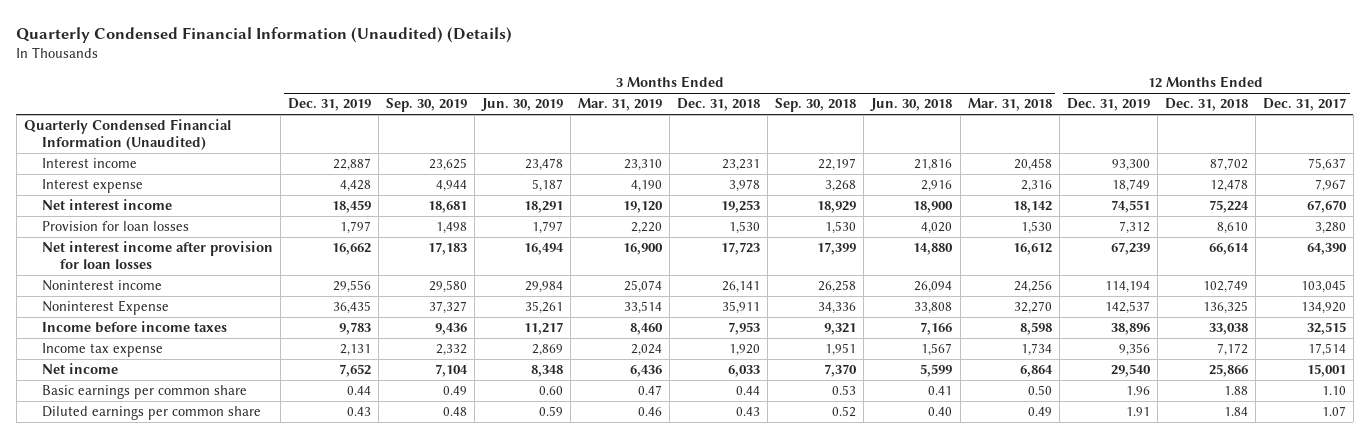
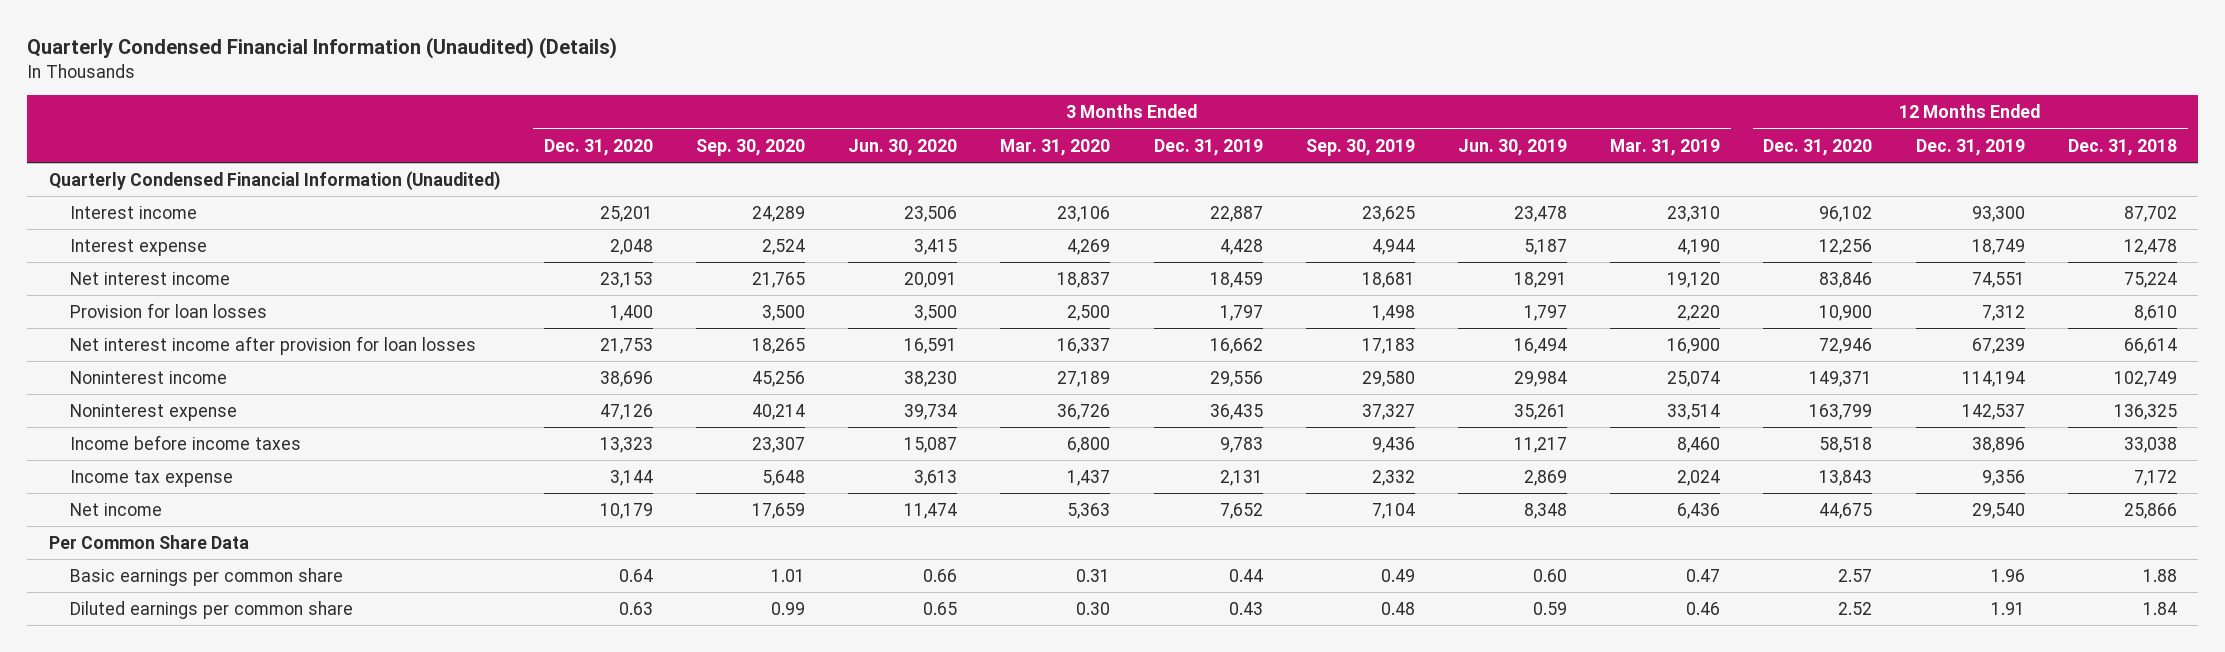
[677,98,761,112] Dec. 31, 2018 -> none
[775,98,857,113] Sep. 30, 2018 -> none
[870,98,953,112] Jun. 30, 2018 -> none
[967,98,1052,112] Mar. 31, 2018 -> none
[1262,98,1346,112] Dec. 31, 2017 -> none
none -> [543,138,653,156] Dec. 31, 2020
none -> [695,138,805,156] Sep. 30, 2020
none -> [848,138,958,156] Jun. 30, 2020
none -> [1000,138,1111,156] Mar. 31, 2020
none -> [1763,138,1873,156] Dec. 31, 2020
[42,300,170,316] Noninterest Expense -> [70,403,238,421] Noninterest expense
none -> [48,534,249,549] Per Common Share Data

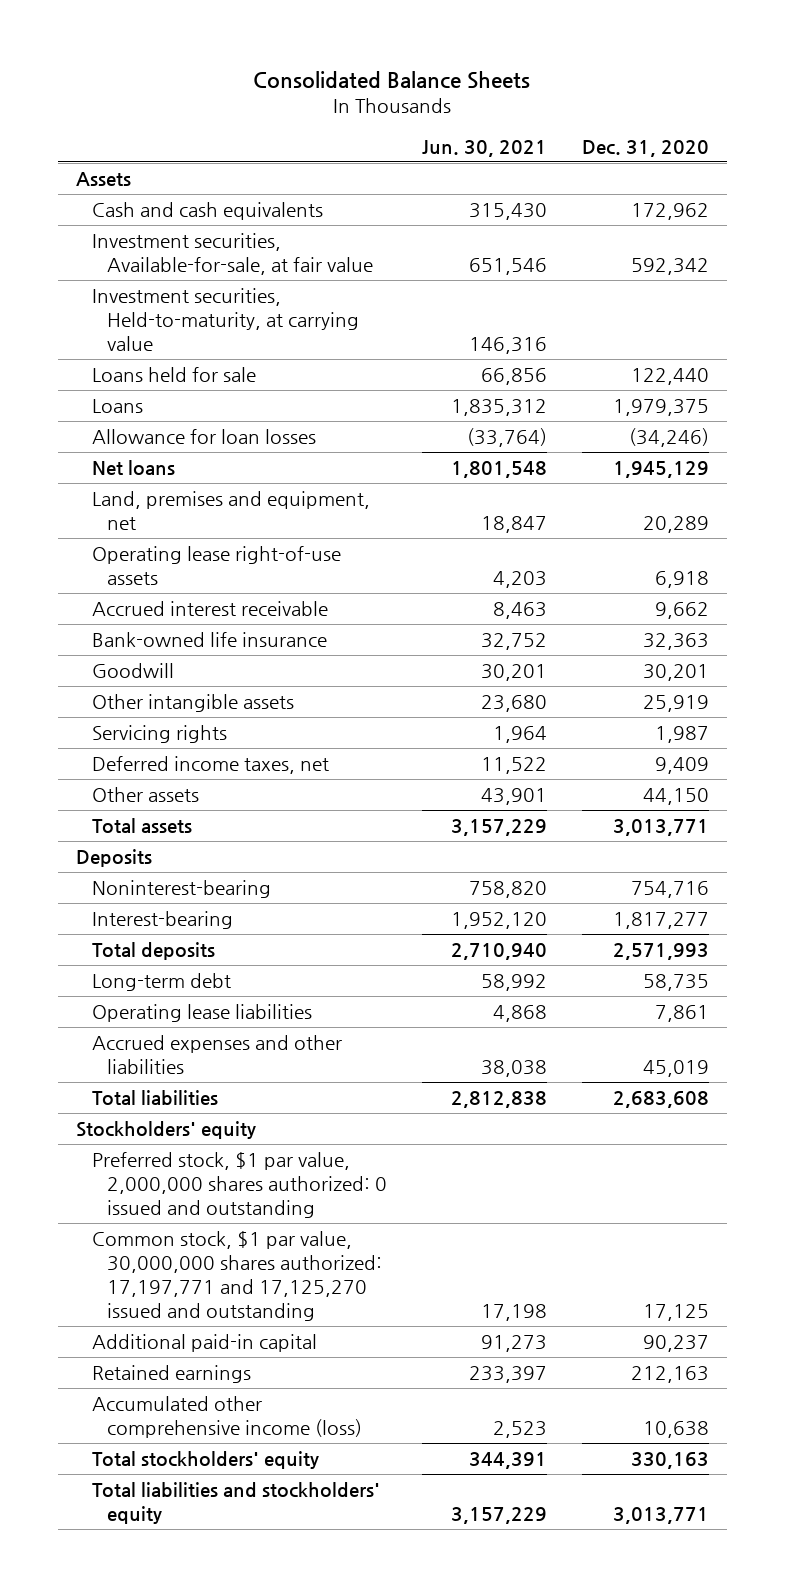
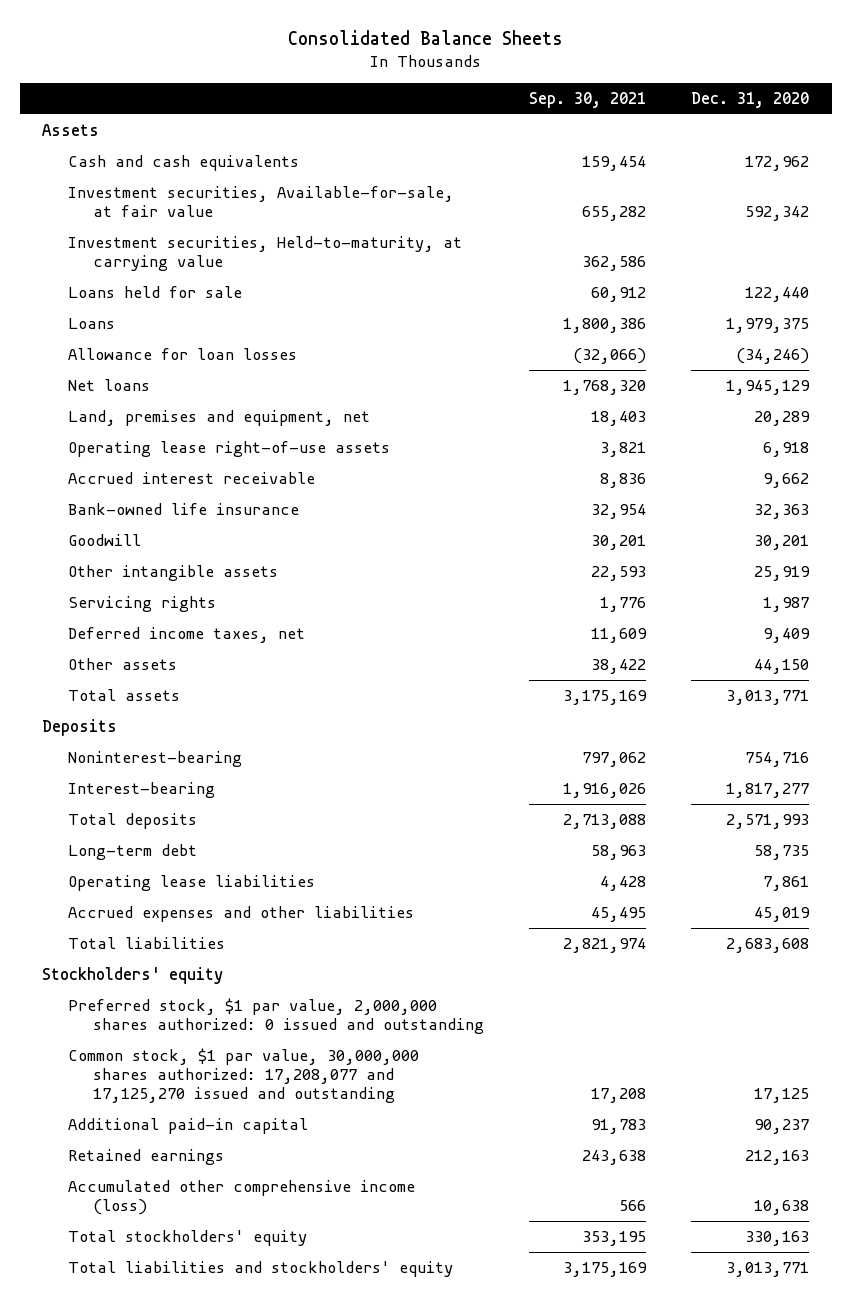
[422,139,548,157] Jun. 30, 2021 -> none
none -> [529,92,647,109] Sep. 30, 2021
[91,1231,383,1322] Common stock, $1 par value, 30,000,000 shares authorized: 17,197,771 and 17,125,270 issued and outstanding -> [67,1047,419,1104] Common stock, $1 par value, 30,000,000 shares authorized: 17,208,077 and 17,125,270 issued and outstanding

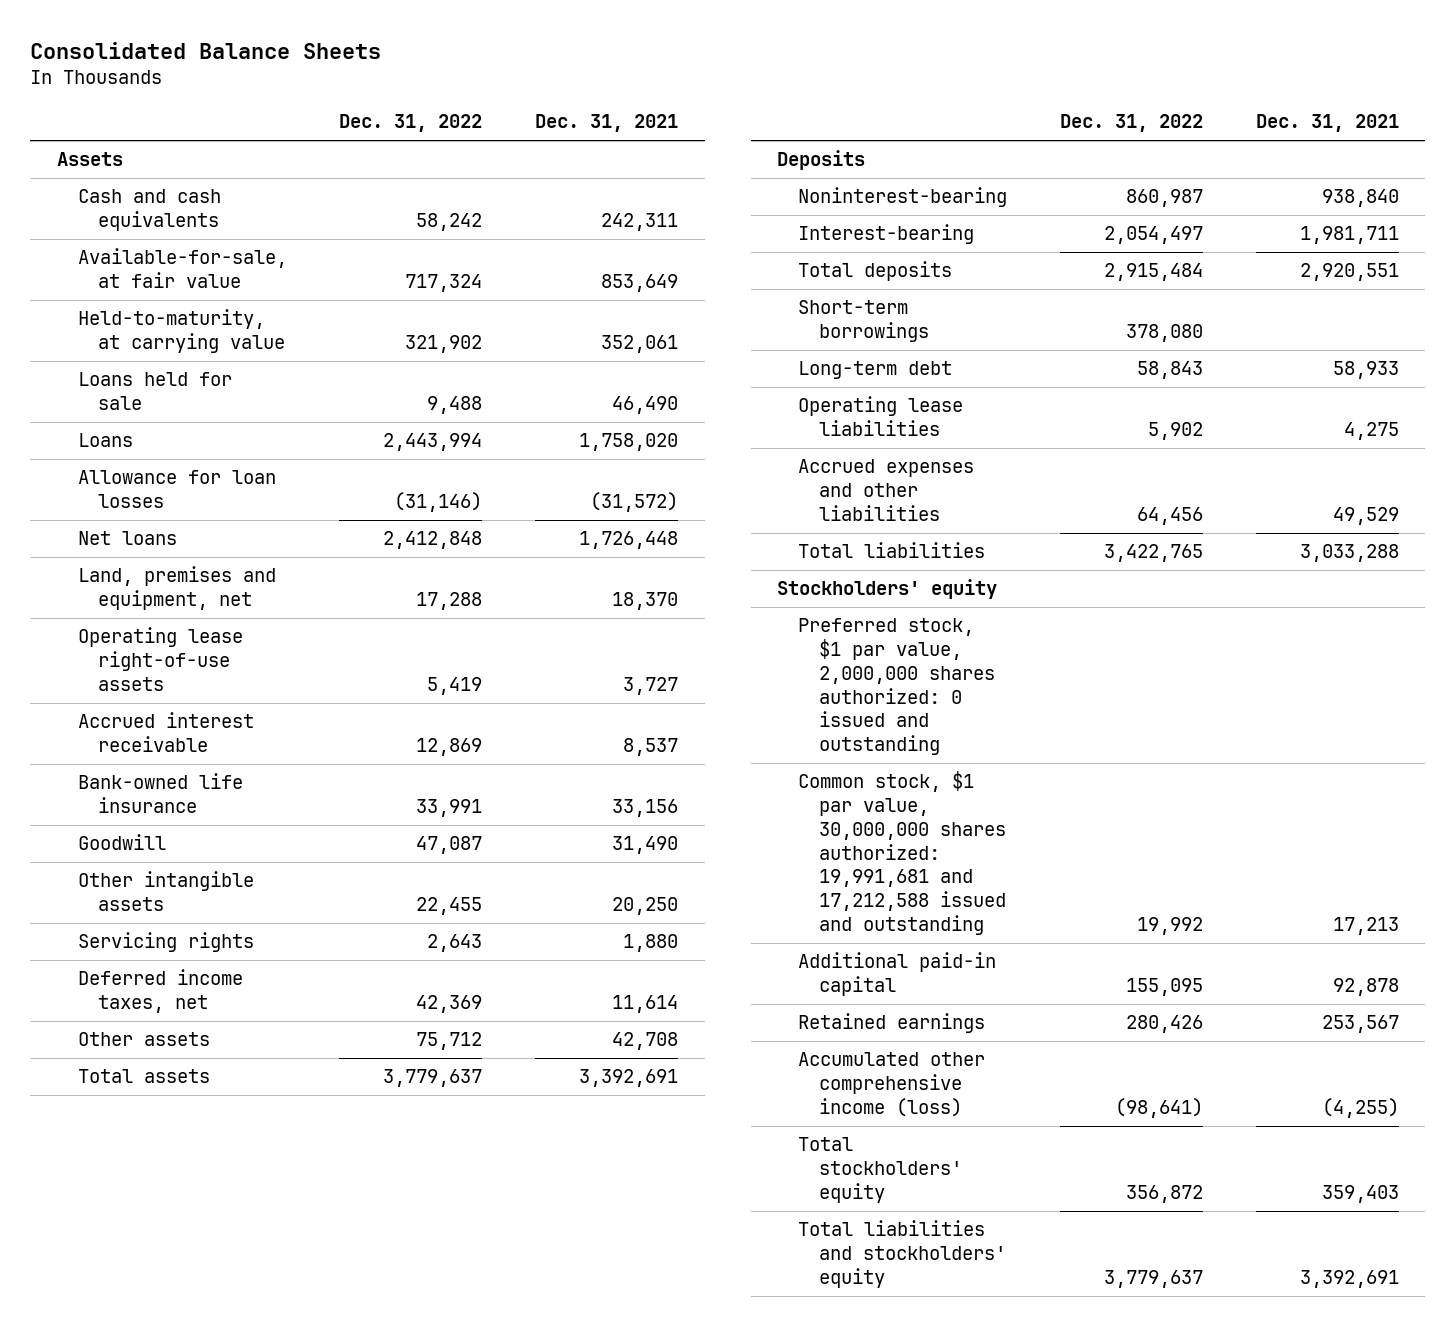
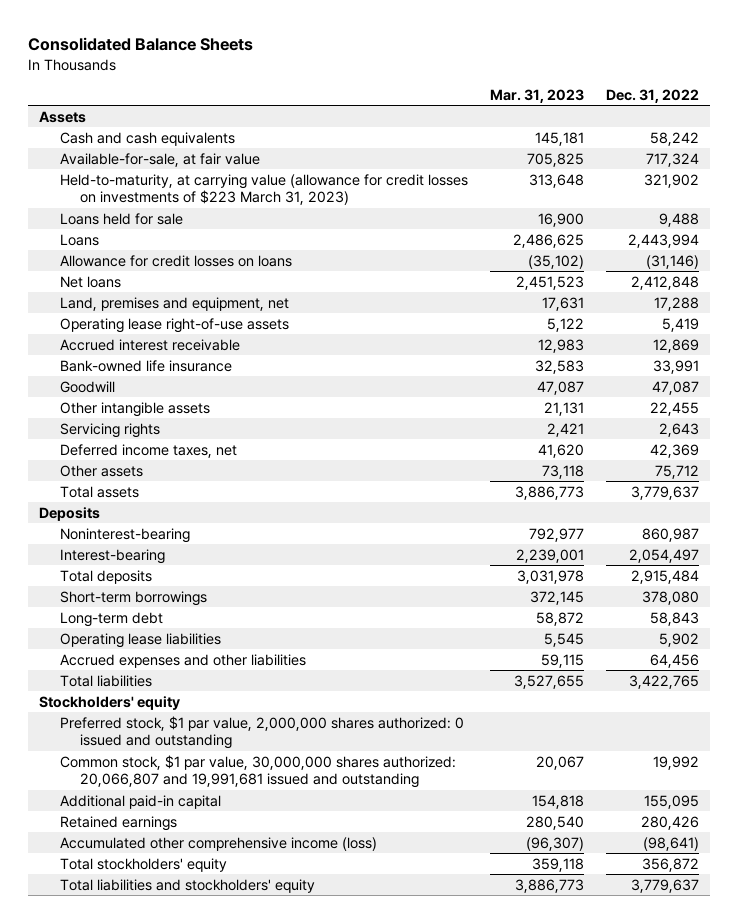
[535,114,679,133] Dec. 31, 2021 -> none
none -> [489,88,584,103] Mar. 31, 2023
[77,309,286,354] Held-to-maturity, at carrying value -> [59,173,468,206] Held-to-maturity, at carrying value (allowance for credit losses on investments of $223 March 31, 2023)
[77,470,276,509] Allowance for loan losses -> [59,254,292,267] Allowance for credit losses on loans
[798,771,1006,935] Common stock, $1 par value, 30,000,000 shares authorized: 19,991,681 and 17,212,588 issued and outstanding -> [59,754,456,789] Common stock, $1 par value, 30,000,000 shares authorized: 20,066,807 and 19,991,681 issued and outstanding

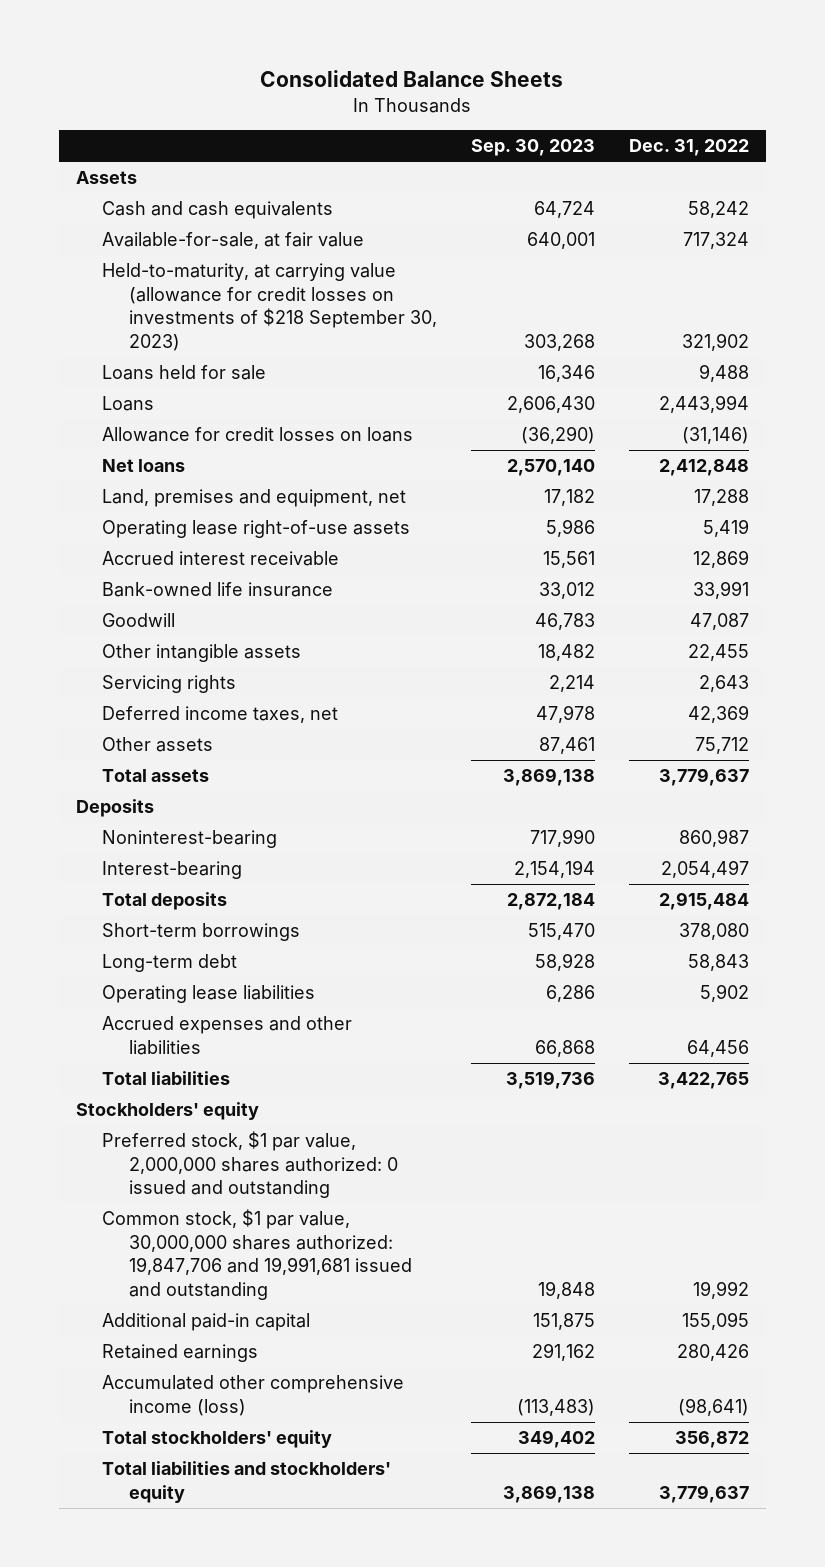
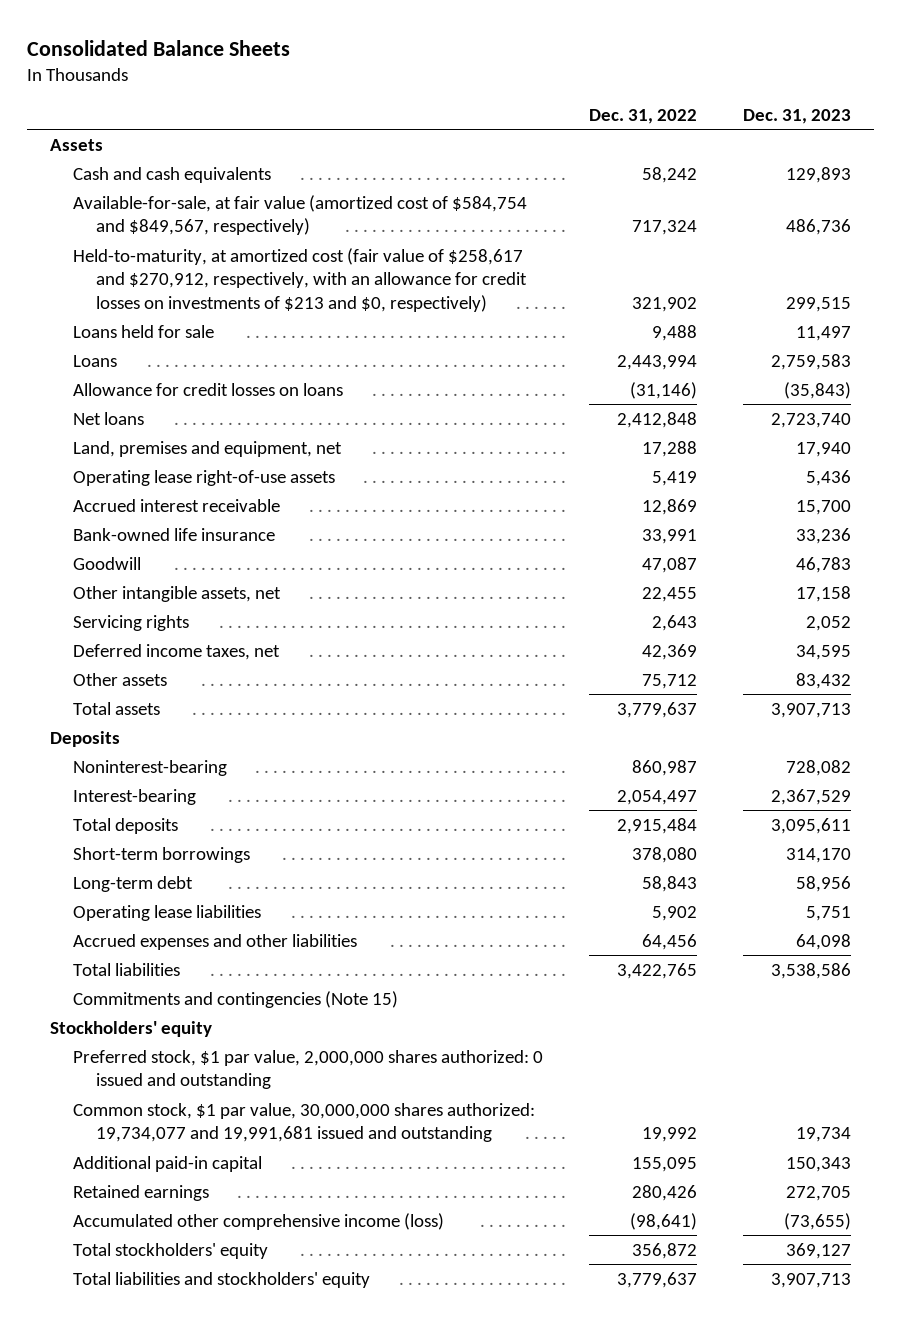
[470,139,595,157] Sep. 30, 2023 -> none
none -> [742,108,851,124] Dec. 31, 2023
[102,232,365,250] Available-for-sale, at fair value -> [72,194,527,236] Available-for-sale, at fair value (amortized cost of $584,754 and $849,567, respectively)
[102,263,437,351] Held-to-maturity, at carrying value (allowance for credit losses on investments of $218 September 30, 2023) -> [72,247,527,312] Held-to-maturity, at amortized cost (fair value of $258,617 and $270,912, respectively, with an allowance for credit losses on investments of $213 and $0, respectively)
[102,644,302,663] Other intangible assets -> [72,585,281,602] Other intangible assets, net
none -> [72,990,398,1008] Commitments and contingencies (Note 15)
[102,1209,412,1300] Common stock, $1 par value, 30,000,000 shares authorized: 19,847,706 and 19,991,681 issued and outstanding -> [72,1102,535,1143] Common stock, $1 par value, 30,000,000 shares authorized: 19,734,077 and 19,991,681 issued and outstanding

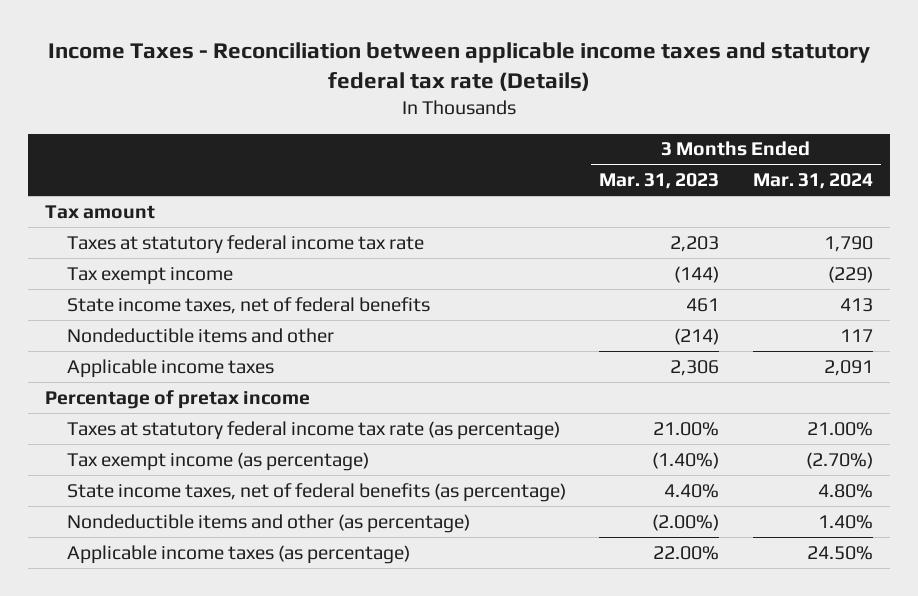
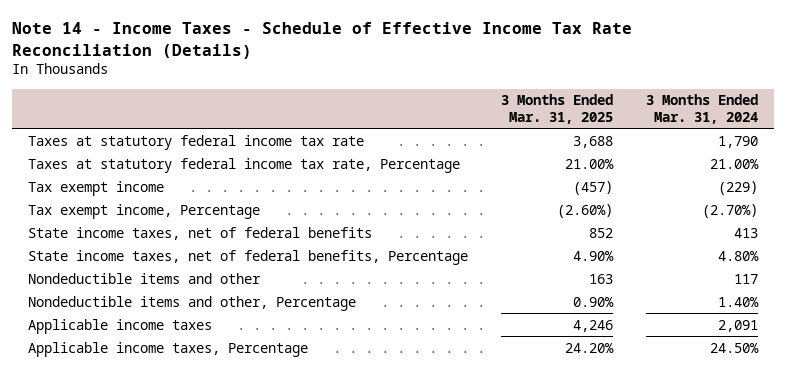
[47,42,870,92] Income Taxes - Reconciliation between applicable income taxes and statutory federal tax rate (Details) -> [12,21,633,59] Note 14 - Income Taxes - Schedule of Effective Income Tax Rate Reconciliation (Details)
[599,173,720,190] Mar. 31, 2023 -> none
none -> [501,94,614,124] 3 Months Ended Mar. 31, 2025
[44,204,155,219] Tax amount -> none
none -> [28,157,461,173] Taxes at statutory federal income tax rate, Percentage
none -> [28,203,261,219] Tax exempt income, Percentage
none -> [28,249,469,265] State income taxes, net of federal benefits, Percentage
none -> [28,295,357,311] Nondeductible items and other, Percentage
[44,389,310,409] Percentage of pretax income -> none
[66,420,560,440] Taxes at statutory federal income tax rate (as percentage) -> none
[66,451,369,471] Tax exempt income (as percentage) -> none
[66,482,566,502] State income taxes, net of federal benefits (as percentage) -> none
[66,513,470,533] Nondeductible items and other (as percentage) -> none
[66,544,410,564] Applicable income taxes (as percentage) -> [28,341,309,357] Applicable income taxes, Percentage

